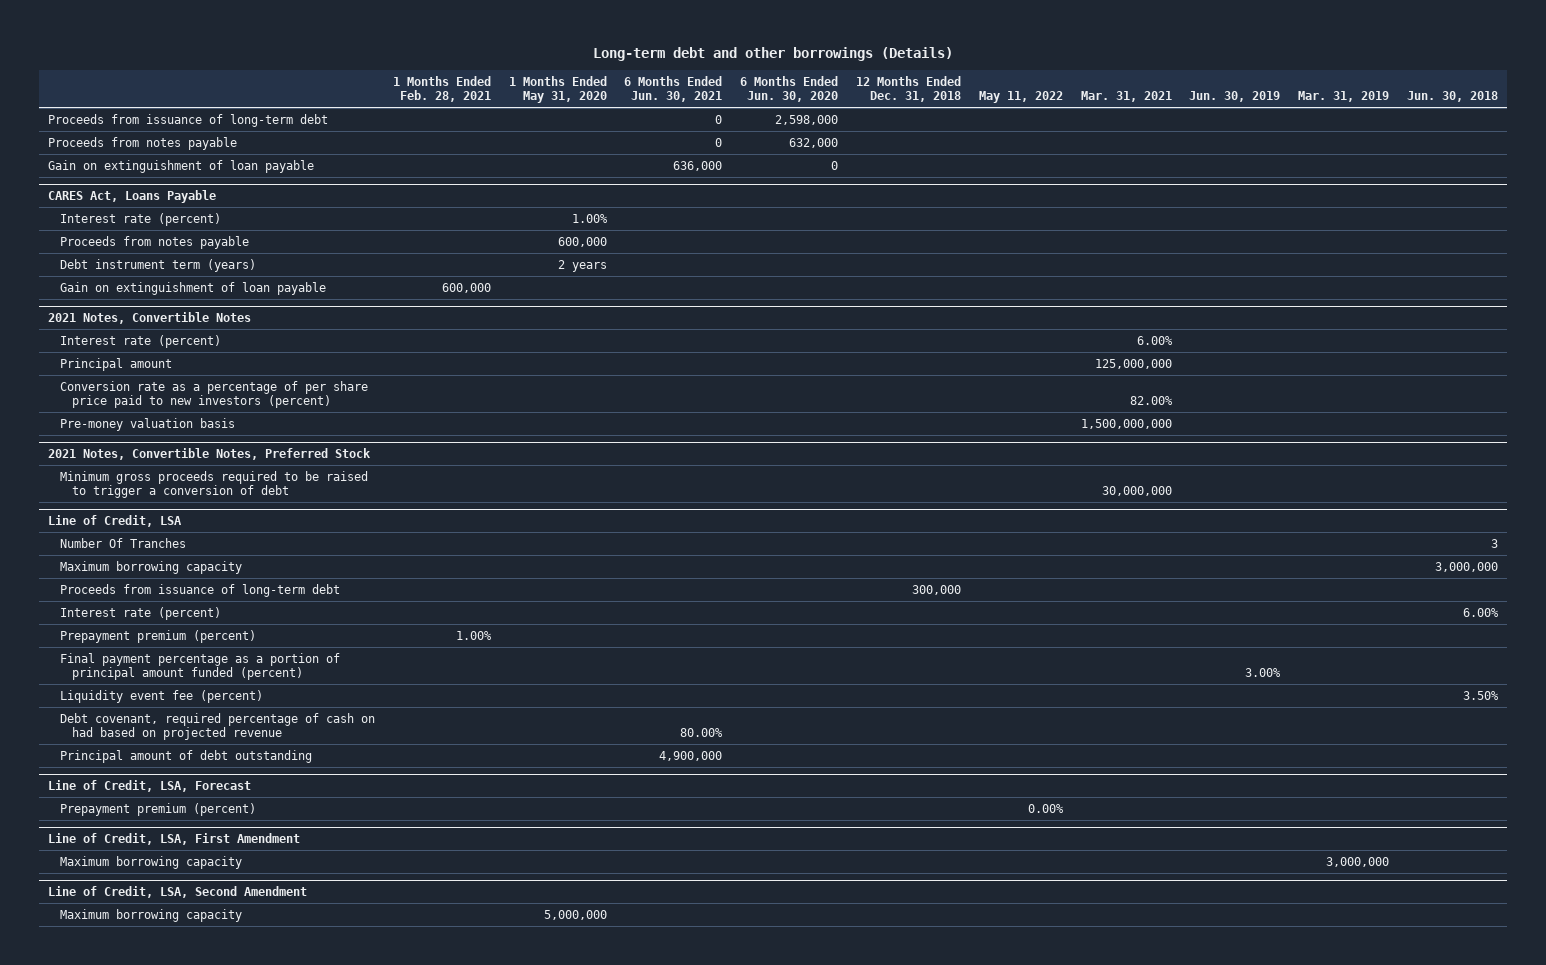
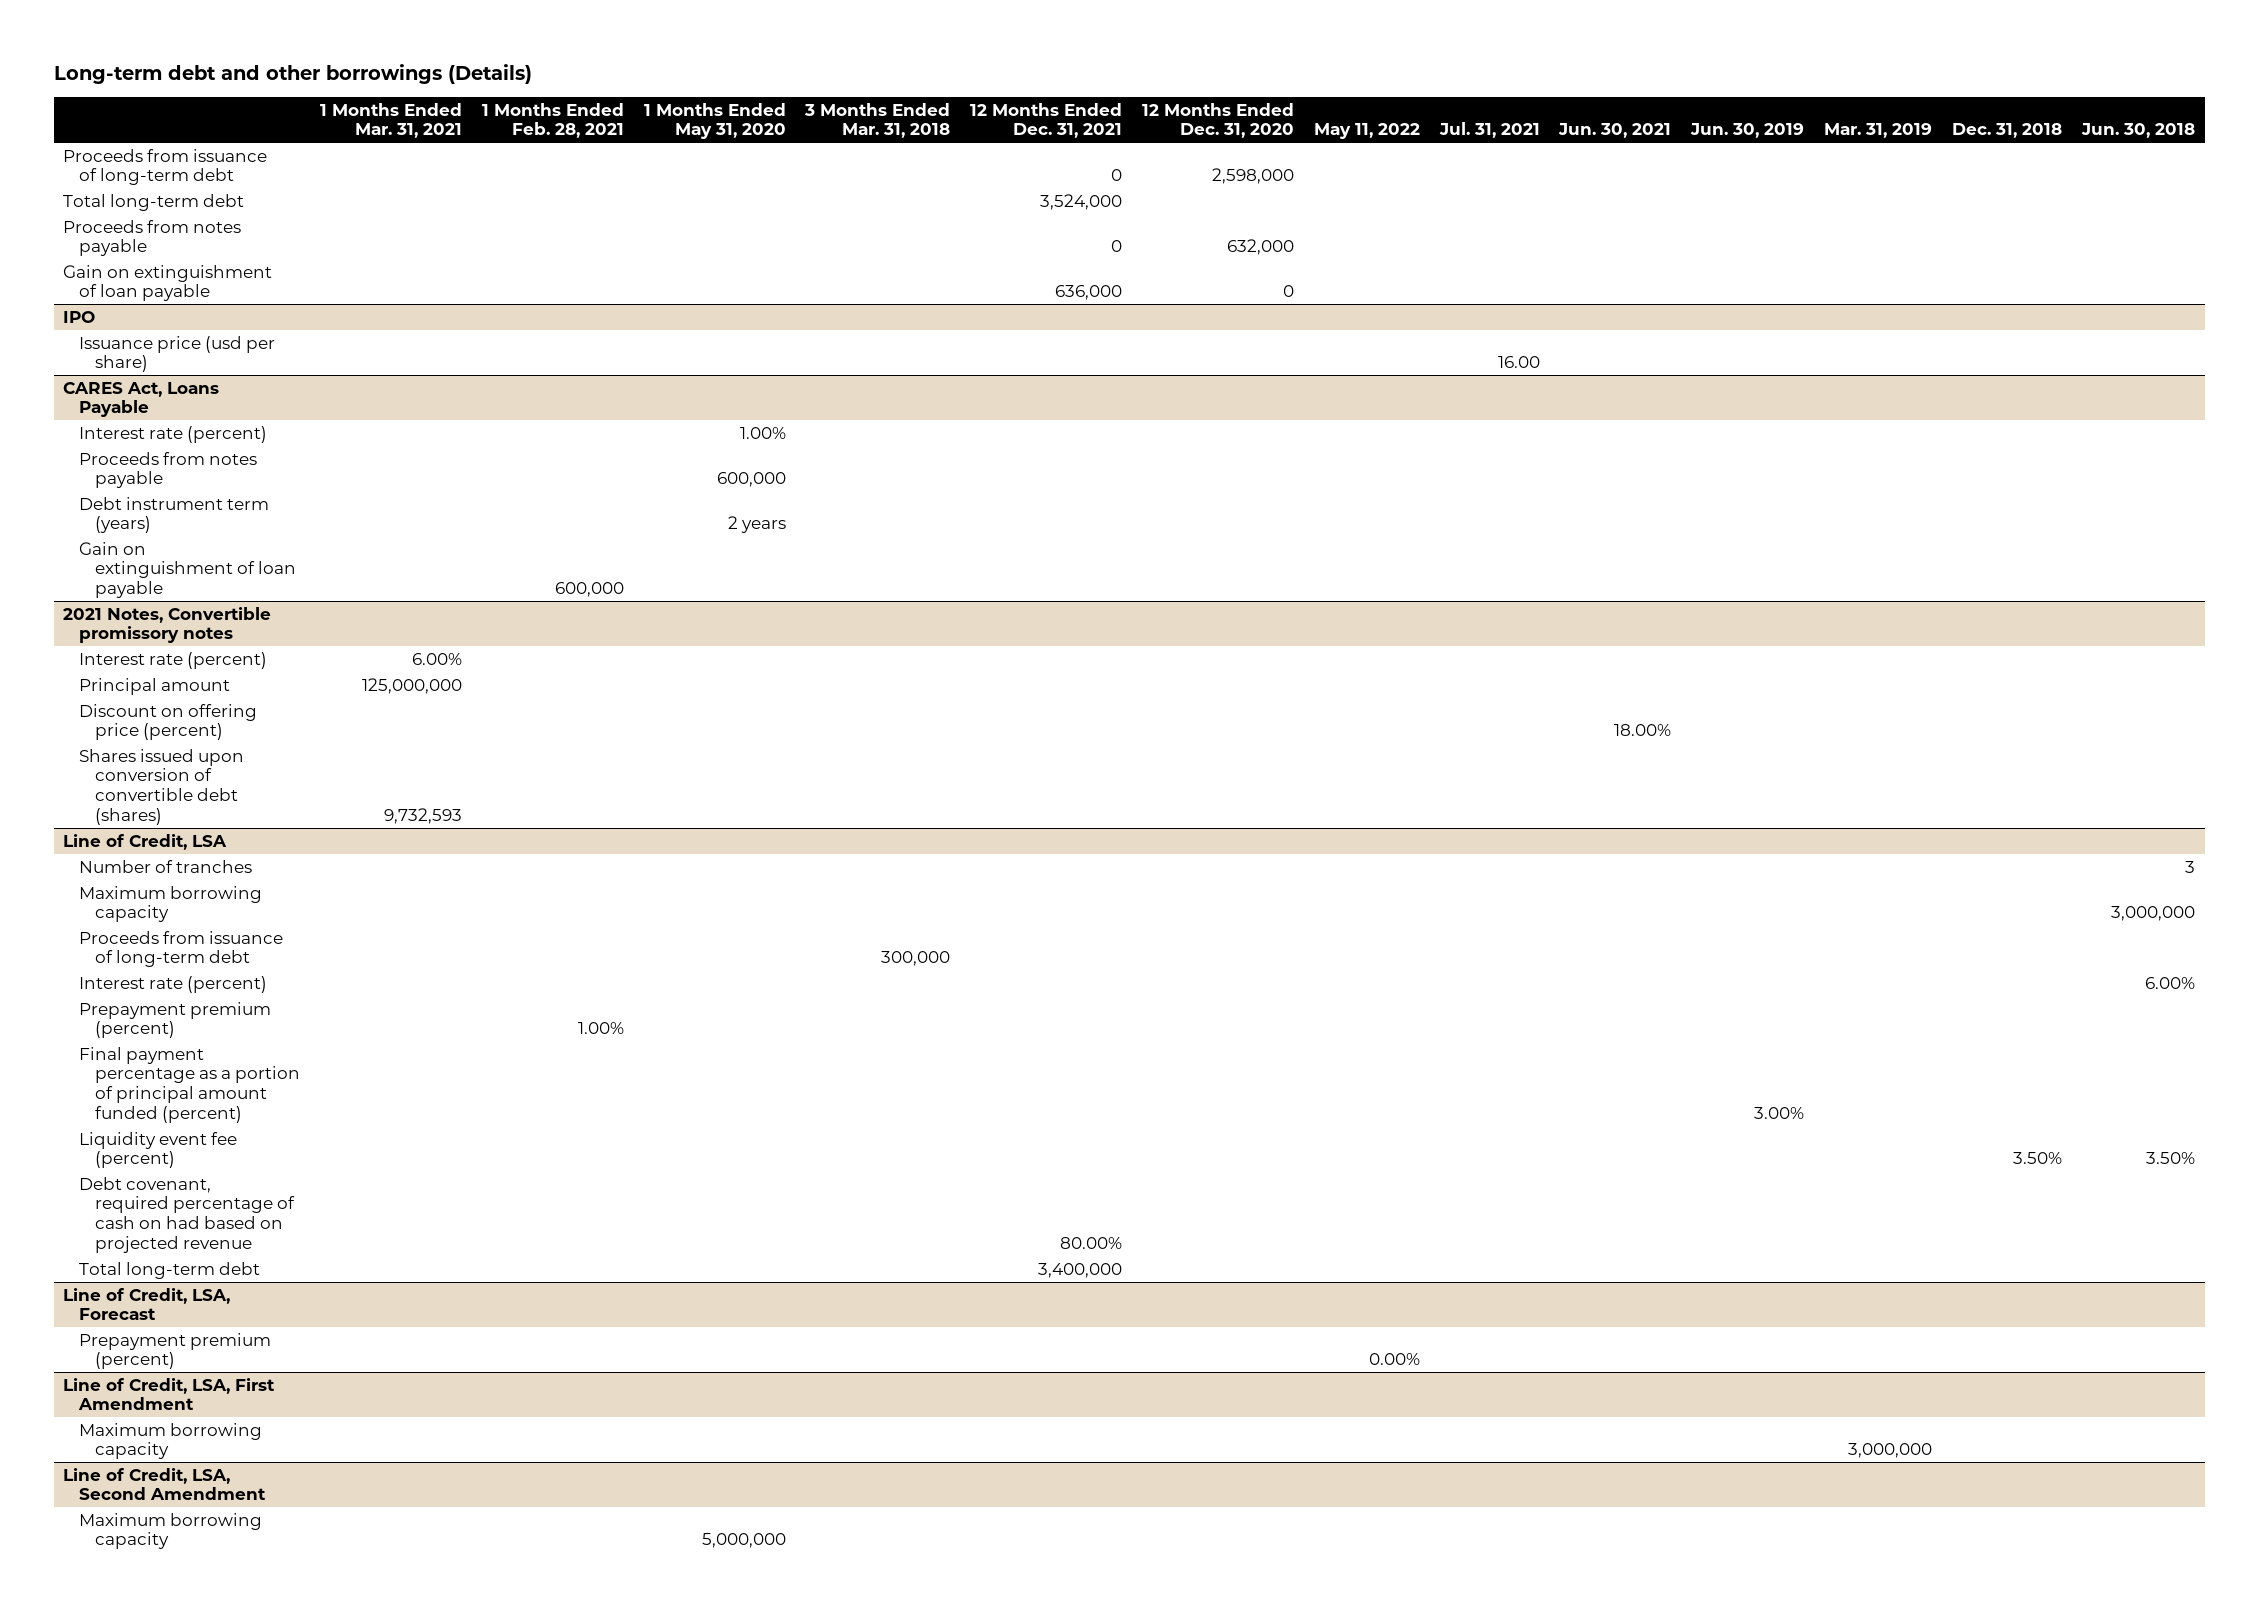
[624,75,723,103] 6 Months Ended Jun. 30, 2021 -> none
[740,75,839,103] 6 Months Ended Jun. 30, 2020 -> none
[856,75,962,103] 12 Months Ended Dec. 31, 2018 -> none
[1080,91,1172,103] Mar. 31, 2021 -> none
none -> [320,102,463,139] 1 Months Ended Mar. 31, 2021
none -> [804,102,951,139] 3 Months Ended Mar. 31, 2018
none -> [970,102,1123,139] 12 Months Ended Dec. 31, 2021
none -> [1142,102,1295,139] 12 Months Ended Dec. 31, 2020
none -> [1438,122,1540,139] Jul. 31, 2021
none -> [1558,123,1672,139] Jun. 30, 2021
none -> [1951,123,2062,139] Dec. 31, 2018
none -> [63,193,245,211] Total long-term debt
none -> [63,310,96,323] IPO
none -> [79,335,276,373] Issuance price (usd per share)
[48,311,252,324] 2021 Notes, Convertible Notes -> [63,606,272,644] 2021 Notes, Convertible promissory notes
[59,380,368,409] Conversion rate as a percentage of per share price paid to new investors (percent) -> none
[59,417,235,431] Pre-money valuation basis -> none
[48,447,372,460] 2021 Notes, Convertible Notes, Preferred Stock -> none
[59,470,368,499] Minimum gross proceeds required to be raised to trigger a conversion of debt -> none
none -> [79,703,258,741] Discount on offering price (percent)
none -> [79,748,245,825] Shares issued upon conversion of convertible debt (shares)
[59,537,186,548] Number Of Tranches -> [79,859,253,873] Number of tranches
[59,749,312,763] Principal amount of debt outstanding -> [79,1261,261,1279] Total long-term debt

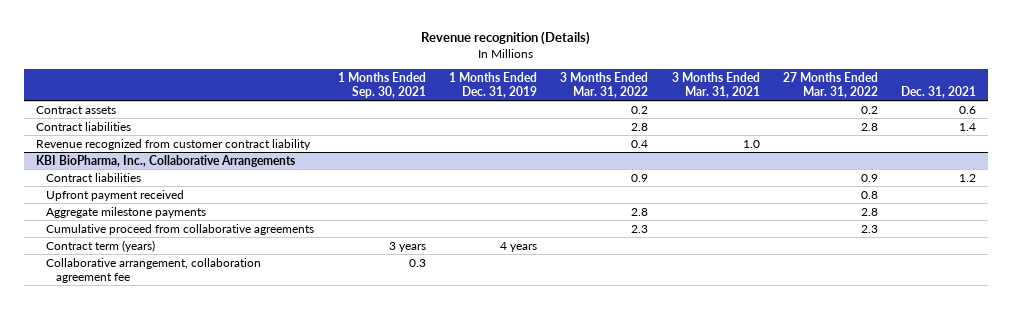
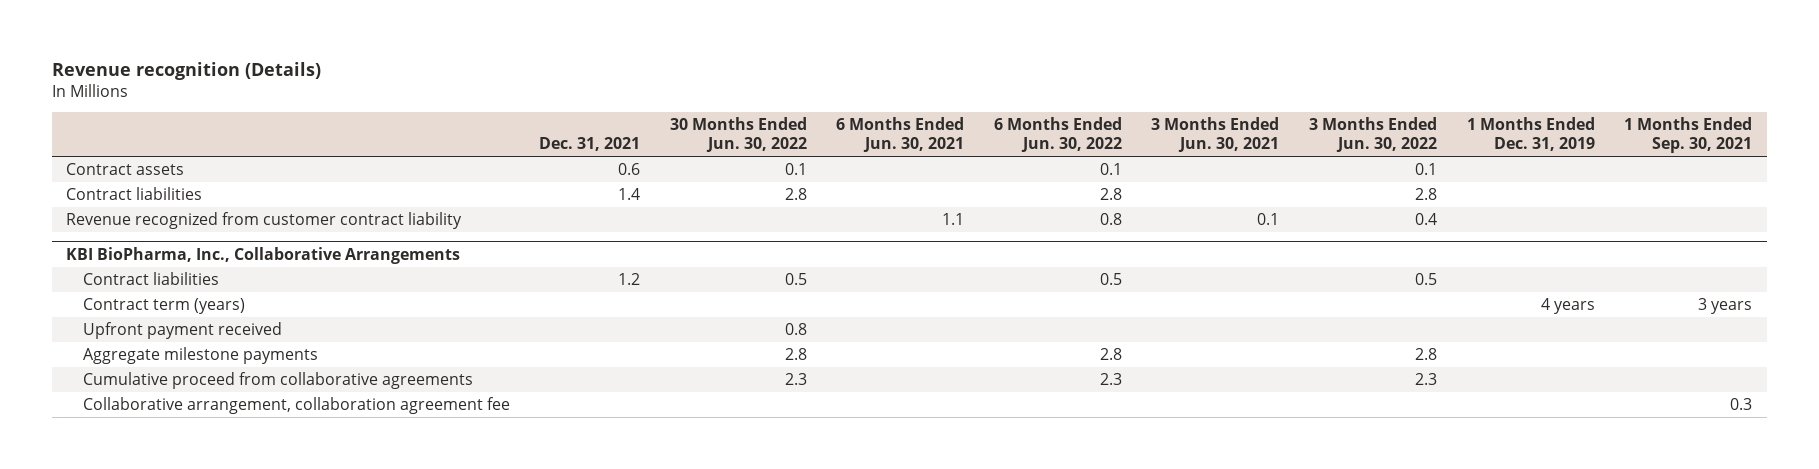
[560,71,649,98] 3 Months Ended Mar. 31, 2022 -> none
[671,71,760,98] 3 Months Ended Mar. 31, 2021 -> none
[783,71,879,98] 27 Months Ended Mar. 31, 2022 -> none
none -> [669,117,807,152] 30 Months Ended Jun. 30, 2022
none -> [836,117,965,152] 6 Months Ended Jun. 30, 2021
none -> [993,117,1122,152] 6 Months Ended Jun. 30, 2022
none -> [1151,117,1280,152] 3 Months Ended Jun. 30, 2021
none -> [1309,117,1438,152] 3 Months Ended Jun. 30, 2022
[46,239,156,252] Contract term (years) -> [82,298,245,315] Contract term (years)

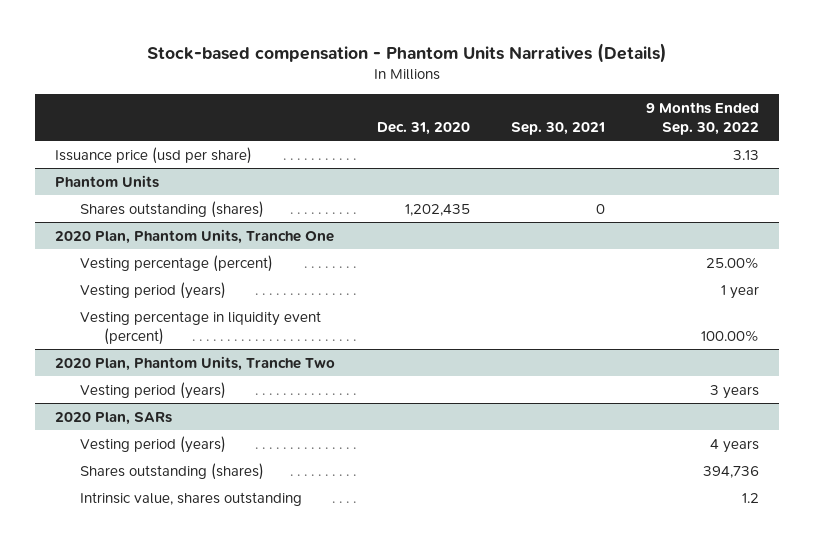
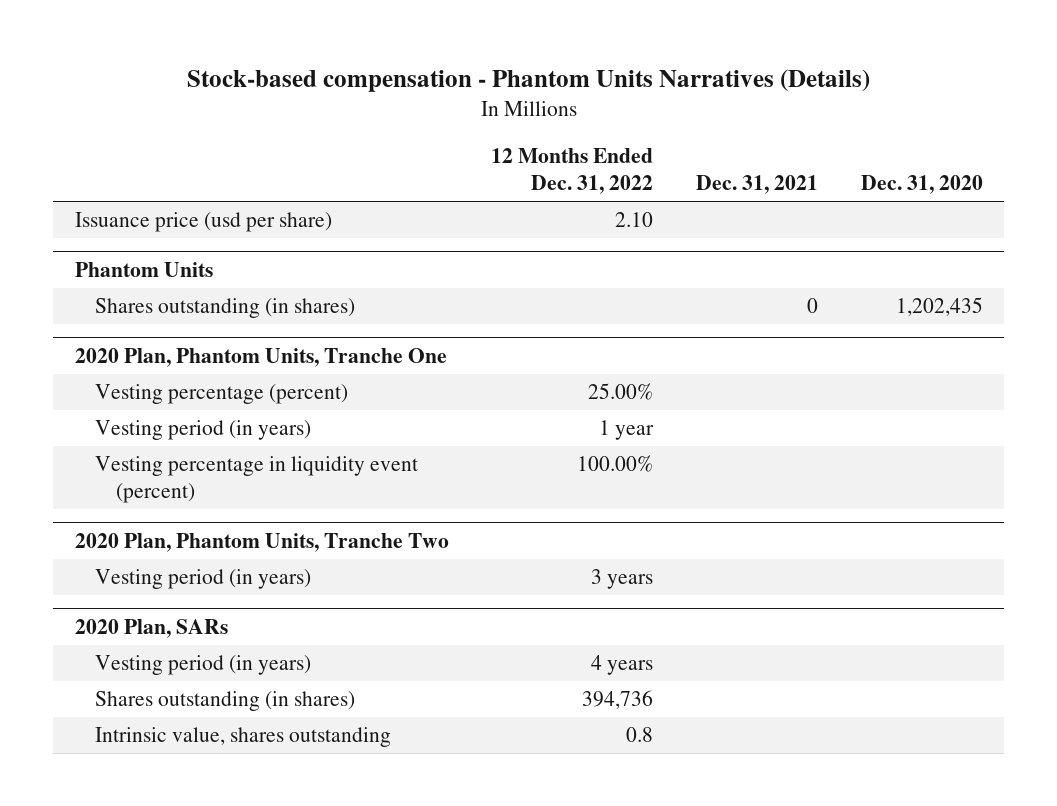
[510,121,605,135] Sep. 30, 2021 -> none
[645,101,759,135] 9 Months Ended Sep. 30, 2022 -> none
none -> [491,148,654,195] 12 Months Ended Dec. 31, 2022
none -> [695,175,818,195] Dec. 31, 2021
[79,200,264,218] Shares outstanding (shares) -> [95,298,356,319] Shares outstanding (in shares)
[79,281,226,299] Vesting period (years) -> [95,420,312,441] Vesting period (in years)
[79,381,226,399] Vesting period (years) -> [95,569,312,590] Vesting period (in years)
[79,435,226,453] Vesting period (years) -> [95,655,312,676] Vesting period (in years)
[79,462,264,480] Shares outstanding (shares) -> [95,691,356,712] Shares outstanding (in shares)

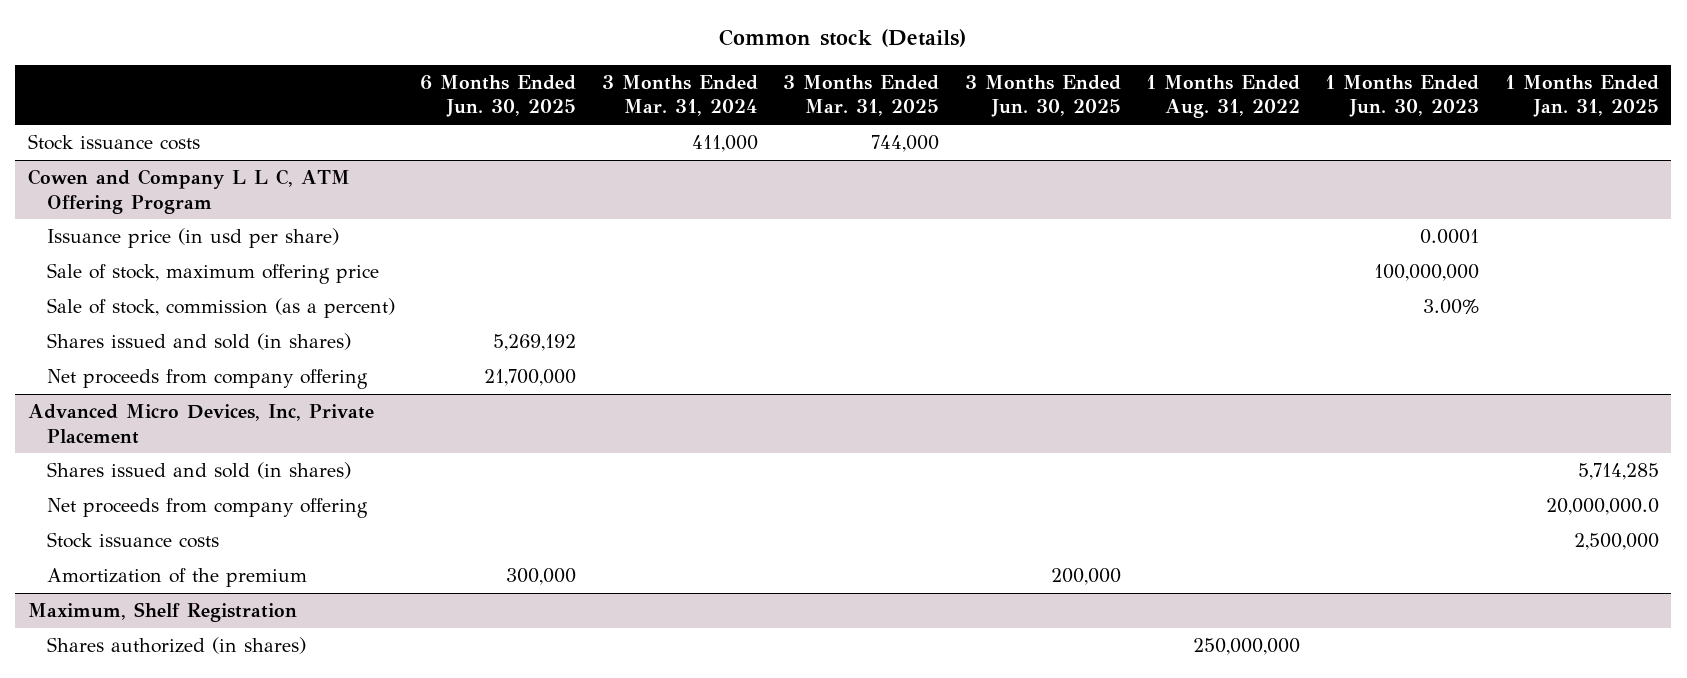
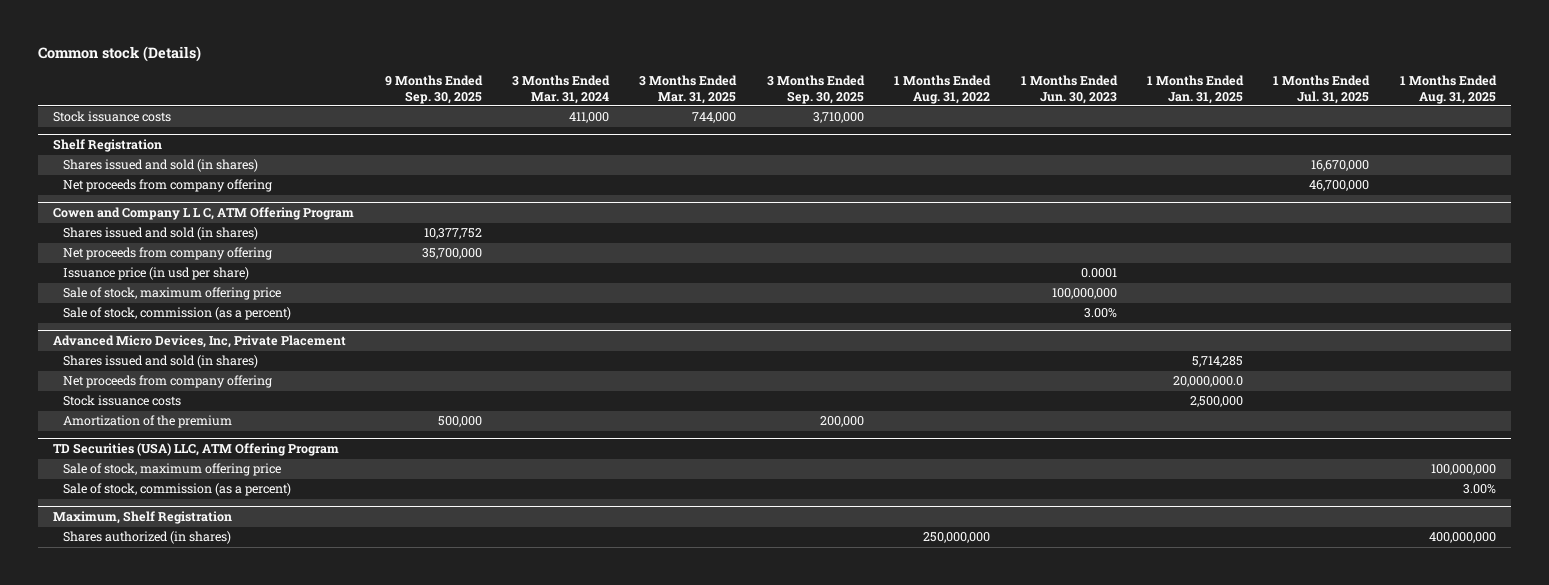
[420,75,577,118] 6 Months Ended Jun. 30, 2025 -> none
[964,75,1121,118] 3 Months Ended Jun. 30, 2025 -> none
none -> [384,74,483,104] 9 Months Ended Sep. 30, 2025
none -> [766,74,865,104] 3 Months Ended Sep. 30, 2025
none -> [1273,74,1371,104] 1 Months Ended Jul. 31, 2025
none -> [1399,74,1497,104] 1 Months Ended Aug. 31, 2025
none -> [53,139,163,153] Shelf Registration
none -> [62,159,258,173] Shares issued and sold (in shares)
none -> [62,179,272,193] Net proceeds from company offering
[47,333,352,351] Shares issued and sold (in shares) -> [62,227,258,241] Shares issued and sold (in shares)
[47,369,369,390] Net proceeds from company offering -> [62,247,272,261] Net proceeds from company offering
none -> [53,443,340,457] TD Securities (USA) LLC, ATM Offering Program
none -> [62,463,281,477] Sale of stock, maximum offering price
none -> [62,483,291,497] Sale of stock, commission (as a percent)

